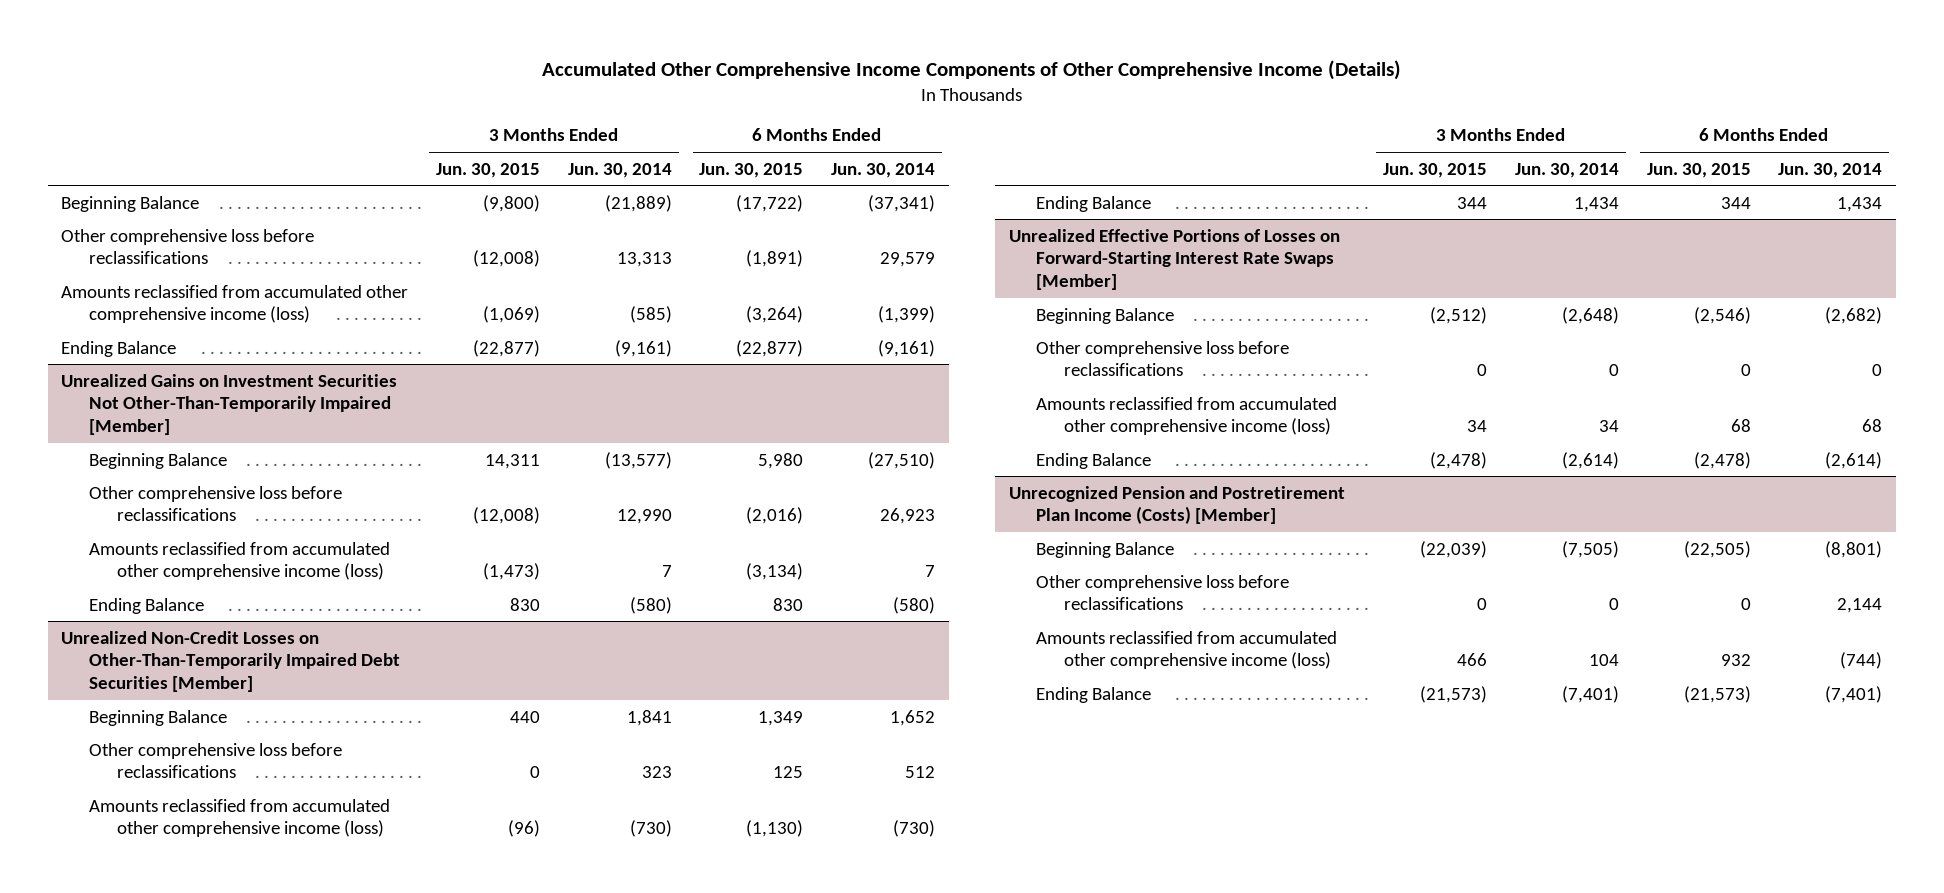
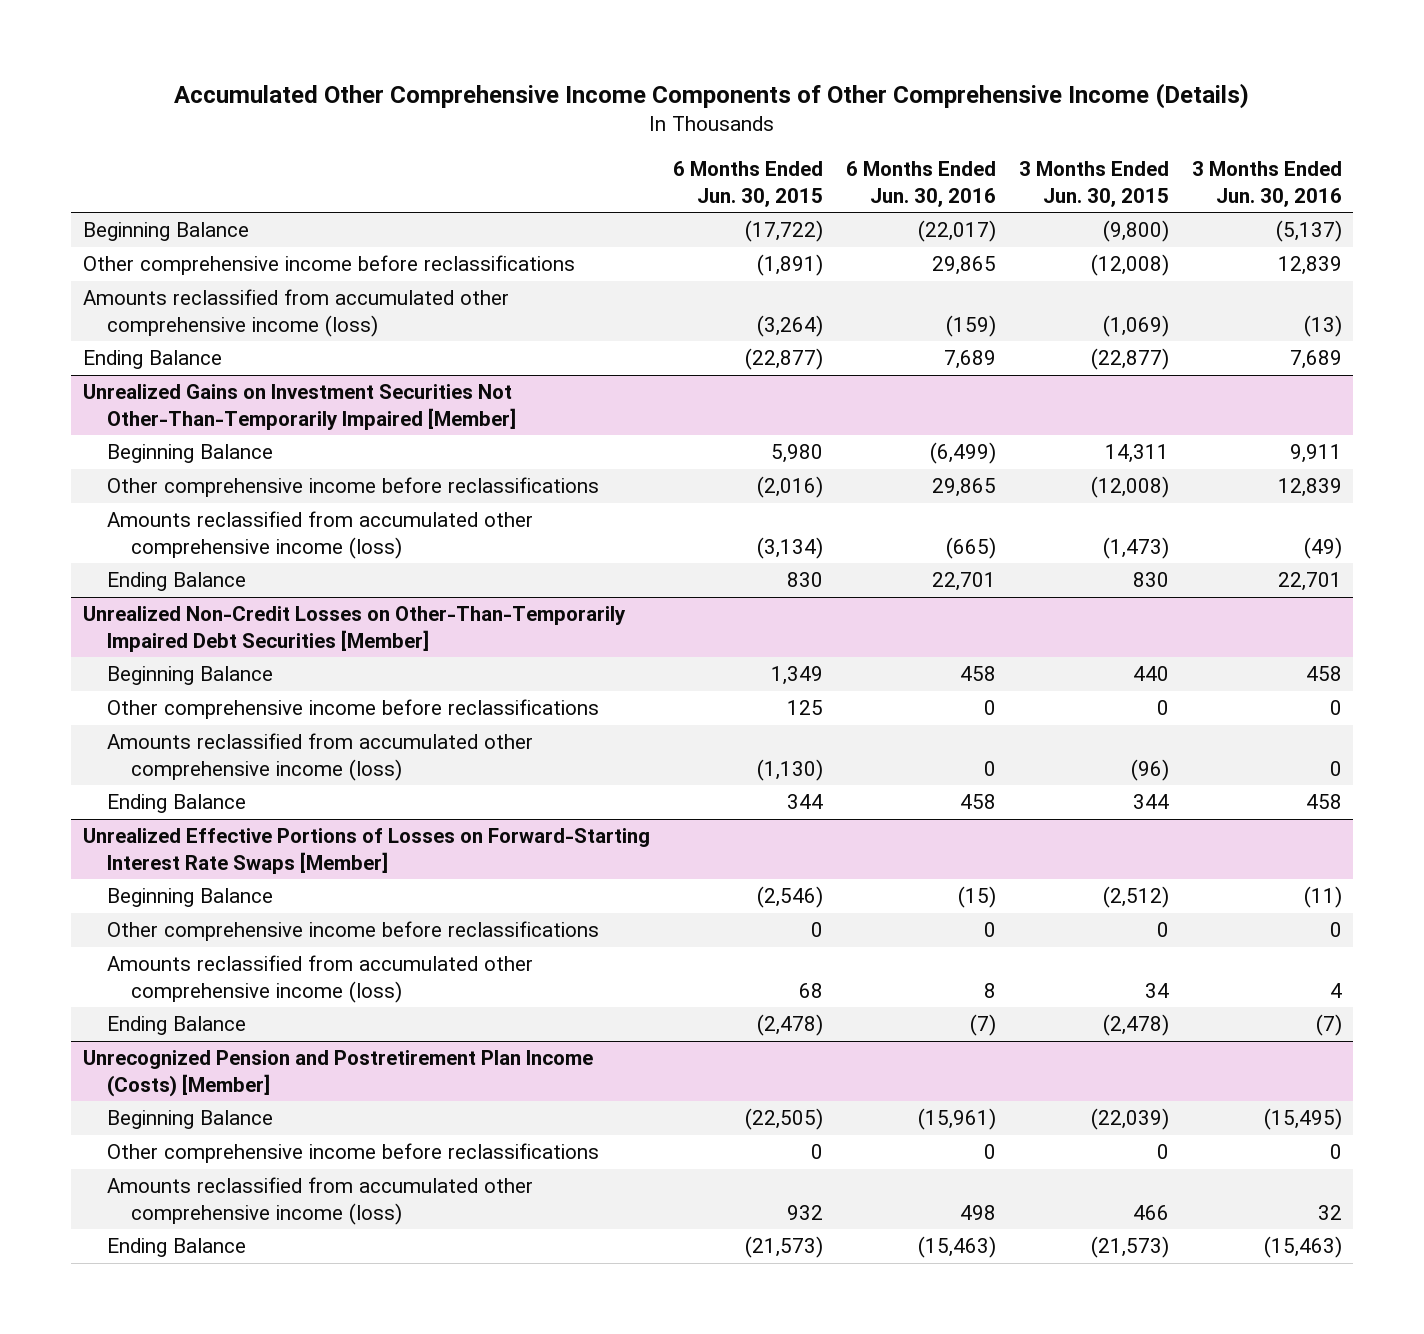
[567,162,672,178] Jun. 30, 2014 -> none
[831,162,936,178] Jun. 30, 2014 -> none
none -> [845,161,996,207] 6 Months Ended Jun. 30, 2016
none -> [1191,161,1342,207] 3 Months Ended Jun. 30, 2016
[61,228,315,265] Other comprehensive loss before reclassifications -> [82,255,575,276] Other comprehensive income before reclassifications
[89,485,343,522] Other comprehensive loss before reclassifications -> [106,477,599,498] Other comprehensive income before reclassifications
[89,742,343,779] Other comprehensive loss before reclassifications -> [106,699,599,720] Other comprehensive income before reclassifications
[1036,340,1290,377] Other comprehensive loss before reclassifications -> [106,921,599,942] Other comprehensive income before reclassifications
[1036,574,1290,611] Other comprehensive loss before reclassifications -> [106,1143,599,1164] Other comprehensive income before reclassifications

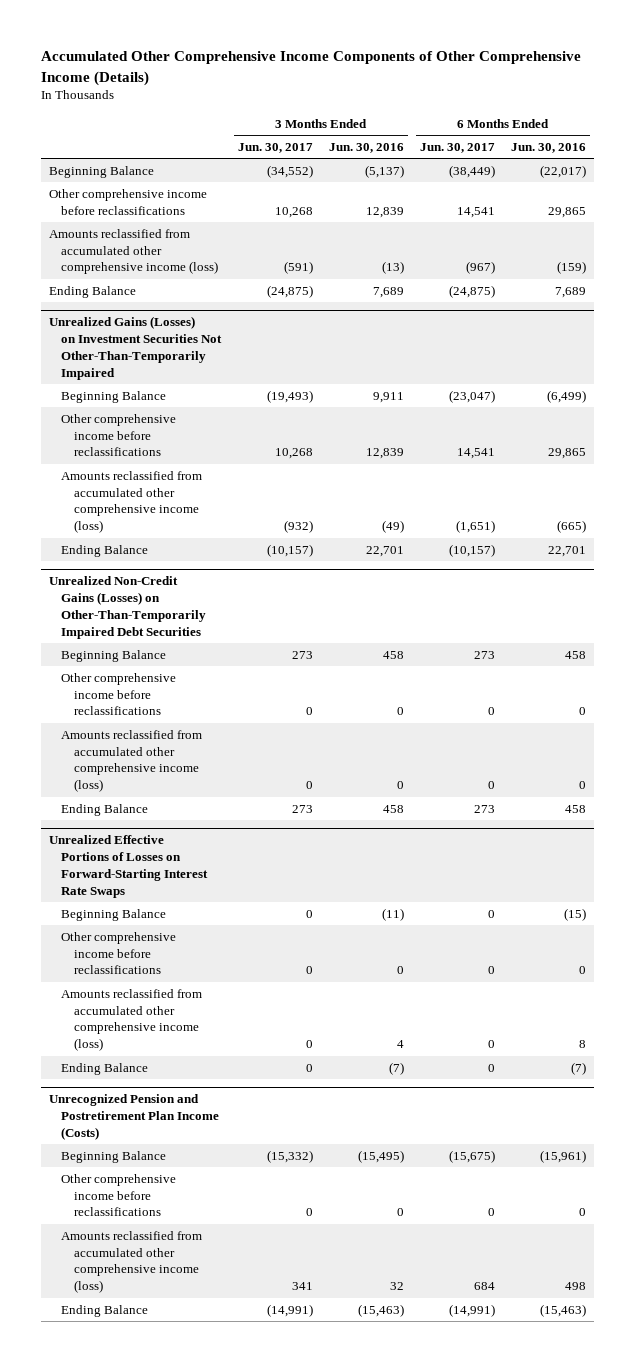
[672,161,823,207] 6 Months Ended Jun. 30, 2015 -> none
[1018,161,1169,207] 3 Months Ended Jun. 30, 2015 -> none
none -> [237,143,313,154] Jun. 30, 2017
none -> [419,143,495,154] Jun. 30, 2017
[82,384,516,430] Unrealized Gains on Investment Securities Not Other-Than-Temporarily Impaired [Member] -> [49,316,223,380] Unrealized Gains (Losses) on Investment Securities Not Other-Than-Temporarily Impaired
[82,606,626,652] Unrealized Non-Credit Losses on Other-Than-Temporarily Impaired Debt Securities [Member] -> [49,576,207,639] Unrealized Non-Credit Gains (Losses) on Other-Than-Temporarily Impaired Debt Securities
[82,828,650,874] Unrealized Effective Portions of Losses on Forward-Starting Interest Rate Swaps [Member] -> [49,835,209,898] Unrealized Effective Portions of Losses on Forward-Starting Interest Rate Swaps
[82,1050,593,1097] Unrecognized Pension and Postretirement Plan Income (Costs) [Member] -> [49,1094,220,1140] Unrecognized Pension and Postretirement Plan Income (Costs)

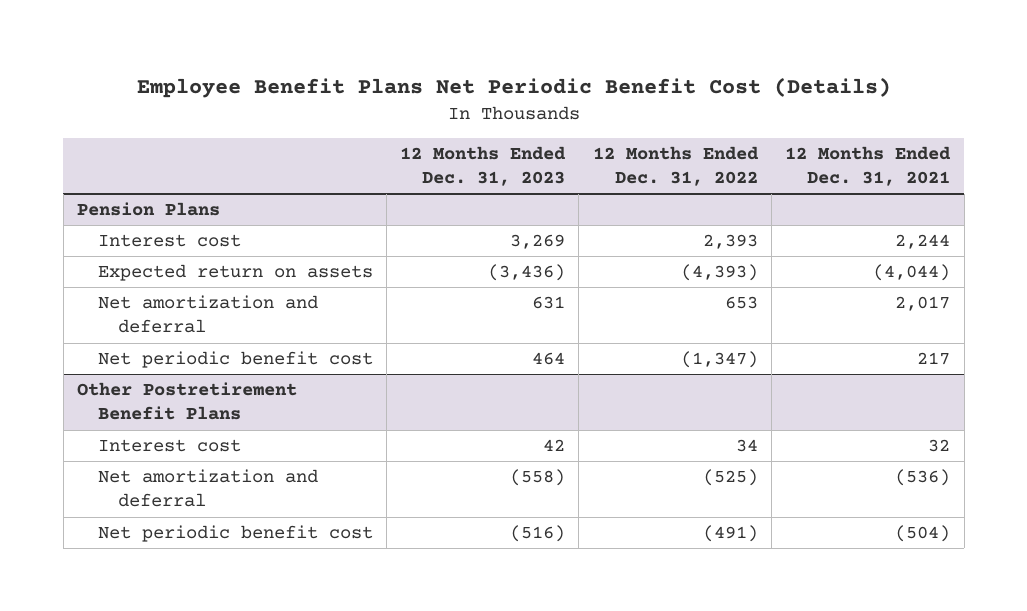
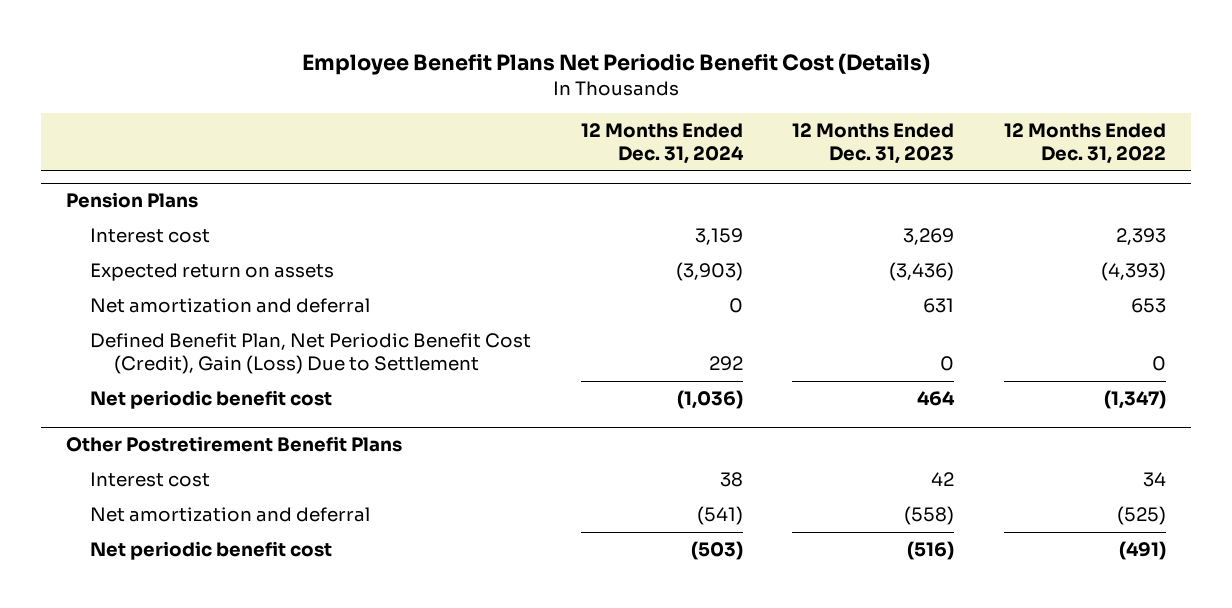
[785,145,952,187] 12 Months Ended Dec. 31, 2021 -> none
none -> [580,123,744,165] 12 Months Ended Dec. 31, 2024
none -> [90,333,532,374] Defined Benefit Plan, Net Periodic Benefit Cost (Credit), Gain (Loss) Due to Settlement

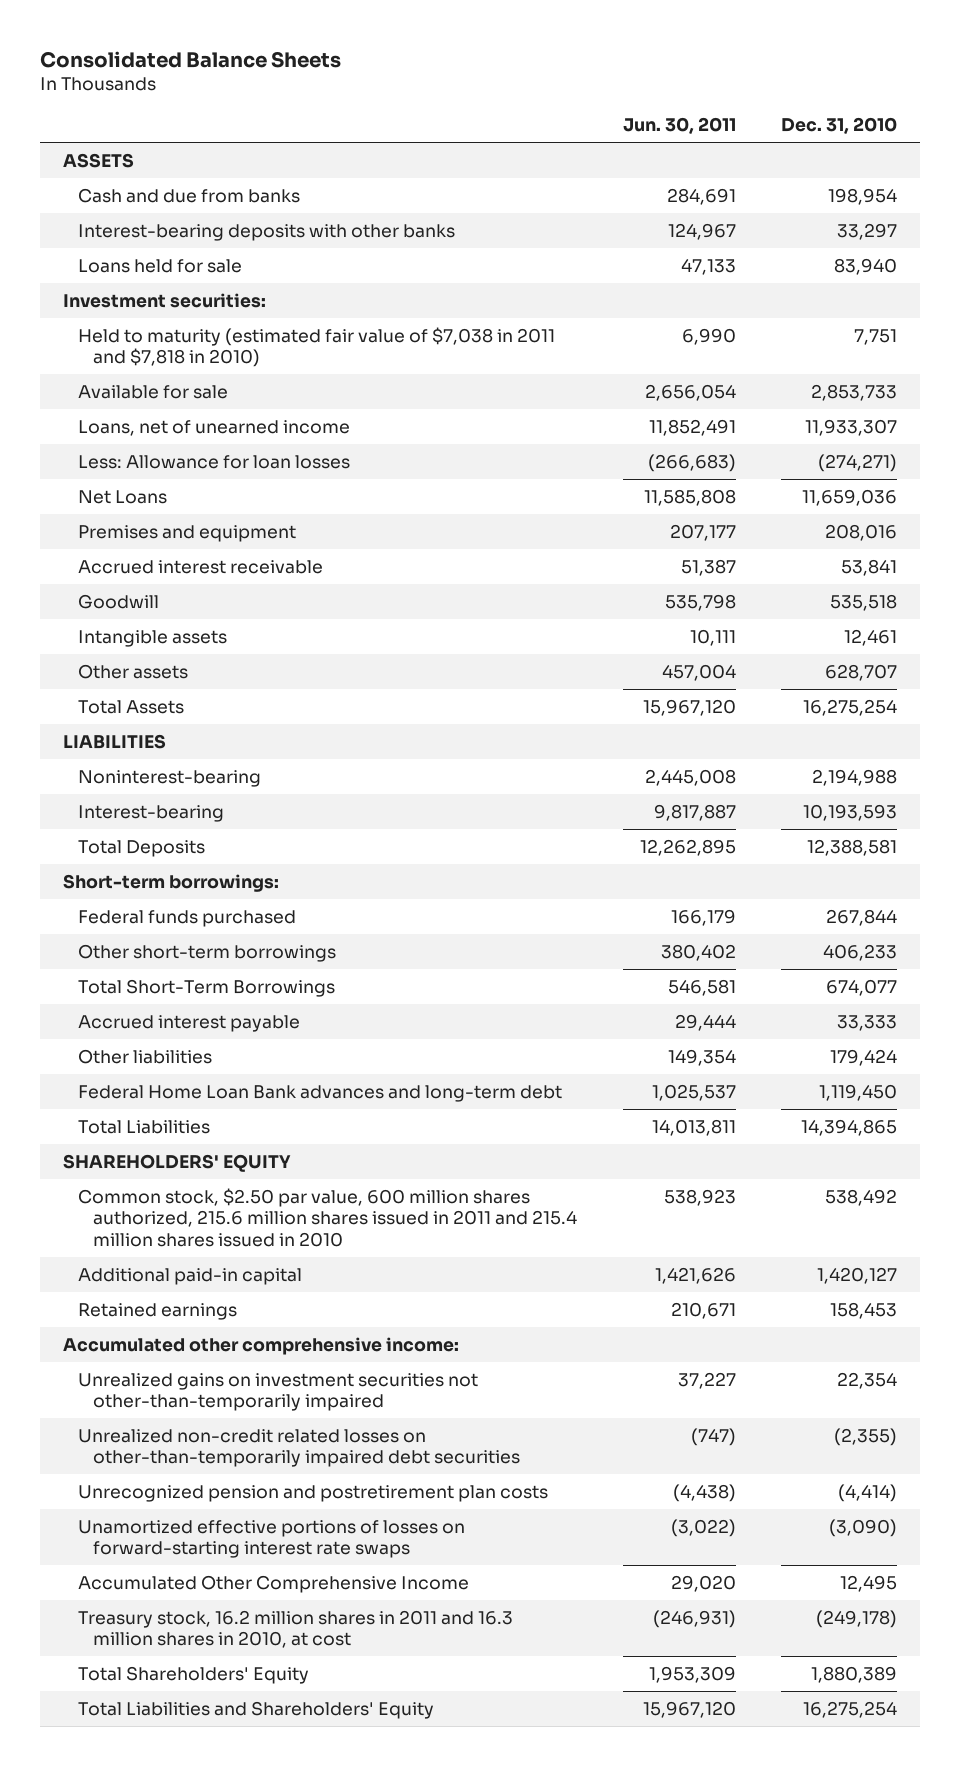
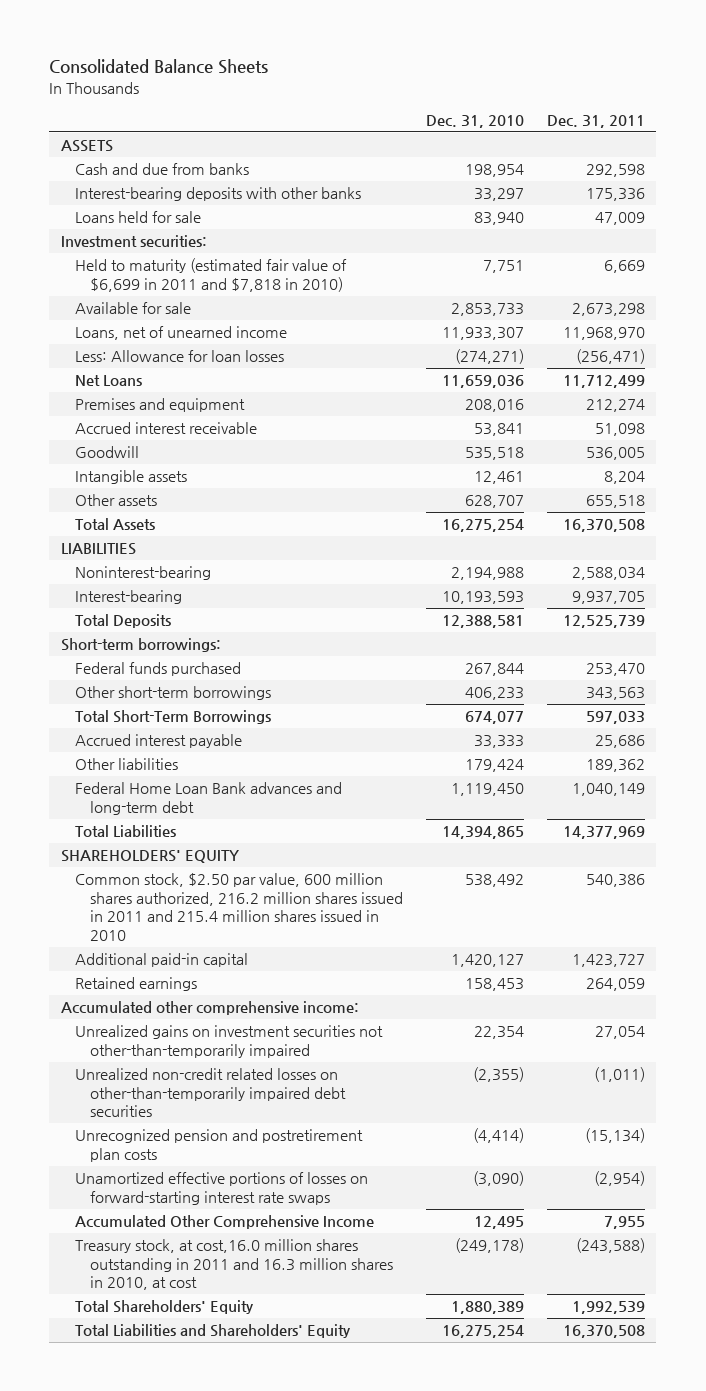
[622,117,736,135] Jun. 30, 2011 -> none
none -> [546,114,645,128] Dec. 31, 2011
[77,326,555,368] Held to maturity (estimated fair value of $7,038 in 2011 and $7,818 in 2010) -> [75,258,348,292] Held to maturity (estimated fair value of $6,699 in 2011 and $7,818 in 2010)
[77,1187,578,1247] Common stock, $2.50 par value, 600 million shares authorized, 215.6 million shares issued in 2011 and 215.4 million shares issued in 2010 -> [75,873,403,941] Common stock, $2.50 par value, 600 million shares authorized, 216.2 million shares issued in 2011 and 215.4 million shares issued in 2010
[77,1609,513,1649] Treasury stock, 16.2 million shares in 2011 and 16.3 million shares in 2010, at cost -> [75,1239,393,1291] Treasury stock, at cost,16.0 million shares outstanding in 2011 and 16.3 million shares in 2010, at cost

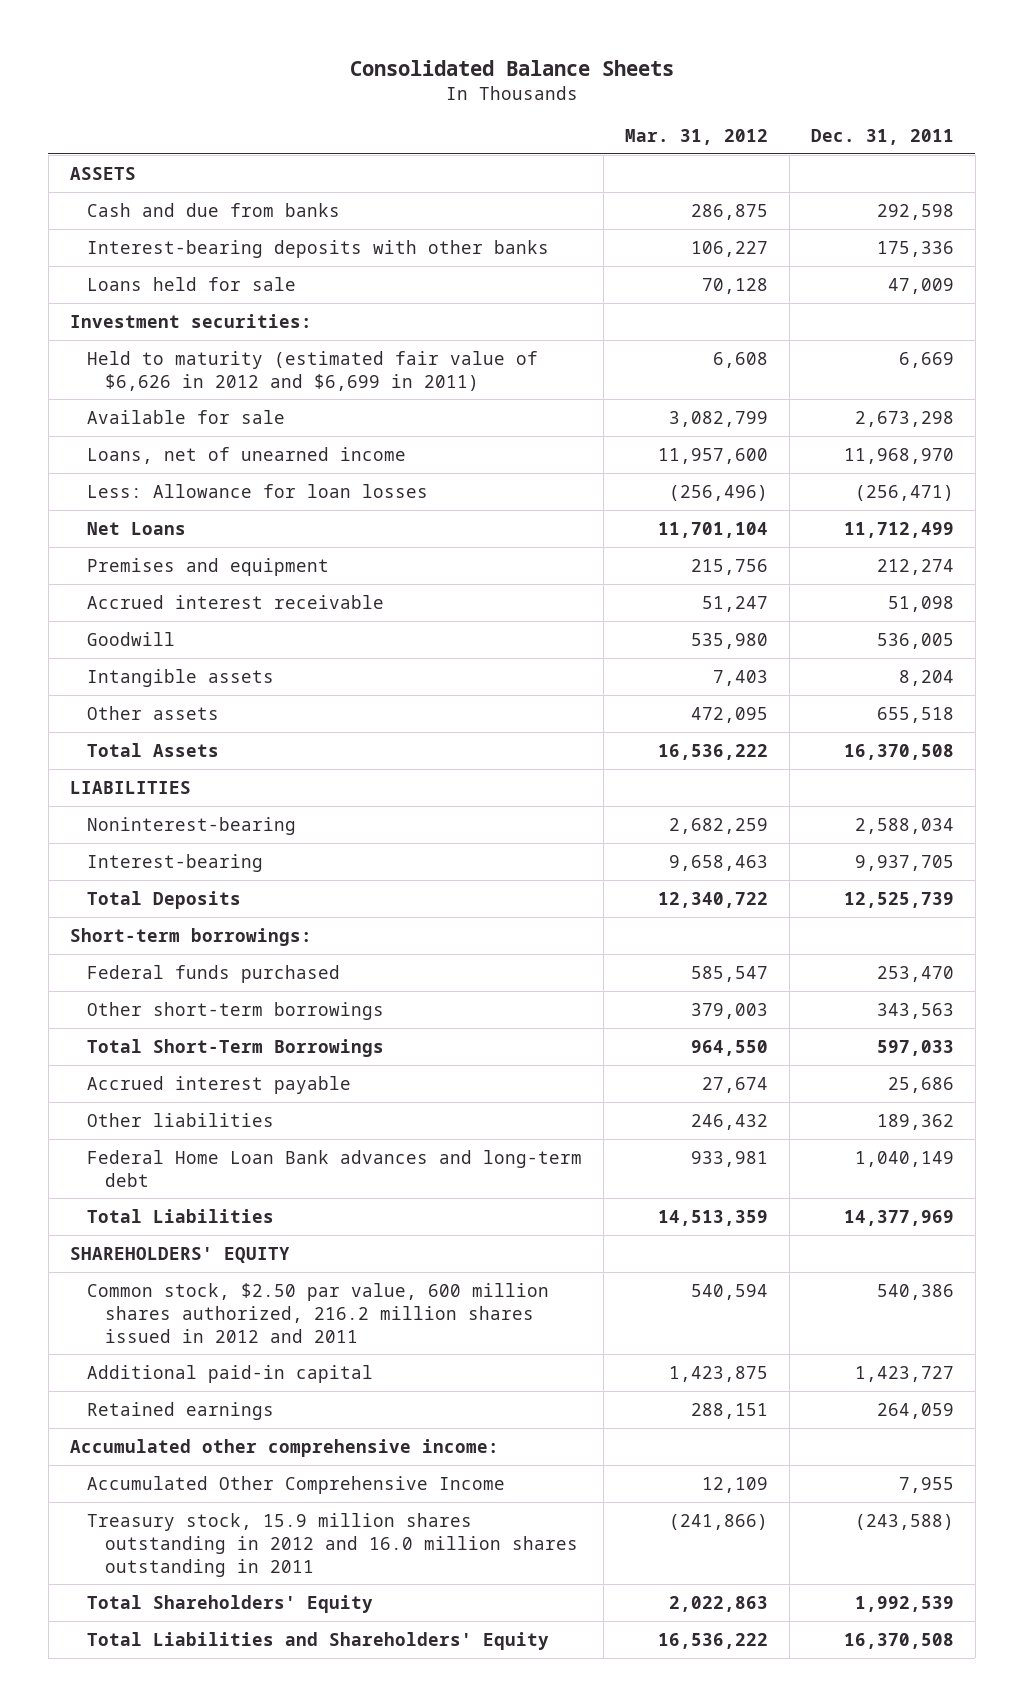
[425,114,524,128] Dec. 31, 2010 -> none
none -> [625,128,769,145] Mar. 31, 2012
[75,258,348,292] Held to maturity (estimated fair value of $6,699 in 2011 and $7,818 in 2010) -> [87,350,539,391] Held to maturity (estimated fair value of $6,626 in 2012 and $6,699 in 2011)
[75,873,403,941] Common stock, $2.50 par value, 600 million shares authorized, 216.2 million shares issued in 2011 and 215.4 million shares issued in 2010 -> [87,1282,550,1343] Common stock, $2.50 par value, 600 million shares authorized, 216.2 million shares issued in 2012 and 2011
[75,1025,384,1058] Unrealized gains on investment securities not other-than-temporarily impaired -> none
[75,1068,346,1118] Unrealized non-credit related losses on other-than-temporarily impaired debt securities -> none
[75,1129,364,1162] Unrecognized pension and postretirement plan costs -> none
[75,1172,369,1205] Unamortized effective portions of losses on forward-starting interest rate swaps -> none
[75,1239,393,1291] Treasury stock, at cost,16.0 million shares outstanding in 2011 and 16.3 million shares in 2010, at cost -> [87,1512,578,1577] Treasury stock, 15.9 million shares outstanding in 2012 and 16.0 million shares outstanding in 2011

